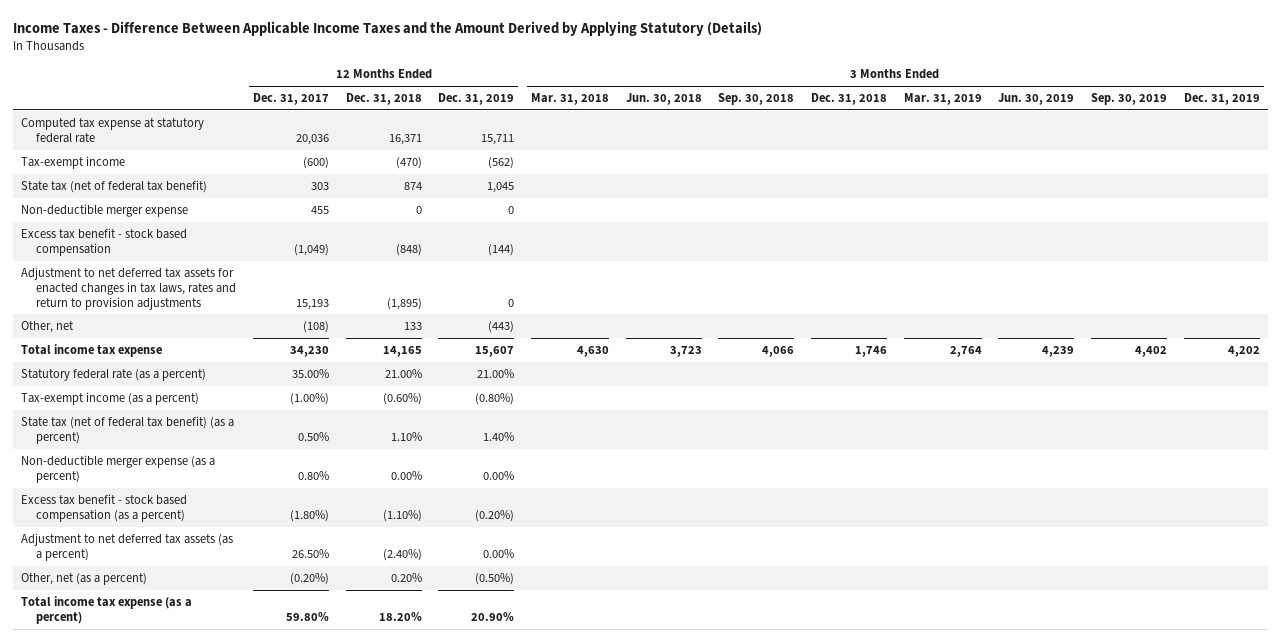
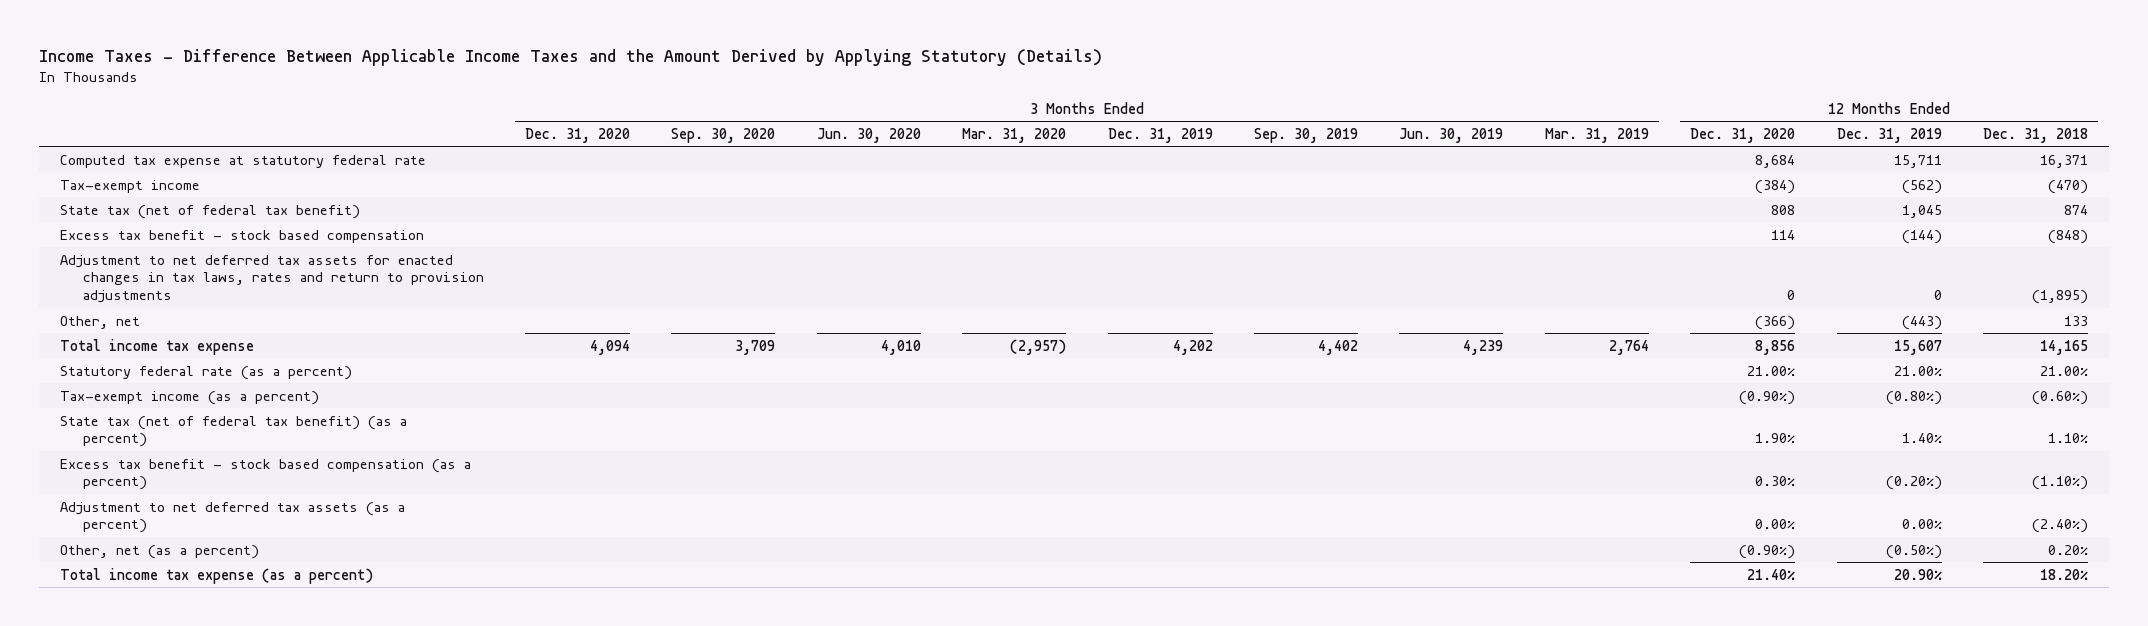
[252,93,329,106] Dec. 31, 2017 -> none
[530,93,609,106] Mar. 31, 2018 -> none
[625,93,702,106] Jun. 30, 2018 -> none
[718,93,795,106] Sep. 30, 2018 -> none
[810,93,887,106] Dec. 31, 2018 -> none
none -> [524,127,630,143] Dec. 31, 2020
none -> [671,127,776,143] Sep. 30, 2020
none -> [816,127,921,143] Jun. 30, 2020
none -> [962,127,1067,143] Mar. 31, 2020
none -> [1690,127,1796,143] Dec. 31, 2020
[21,204,189,218] Non-deductible merger expense -> none
[21,455,216,483] Non-deductible merger expense (as a percent) -> none

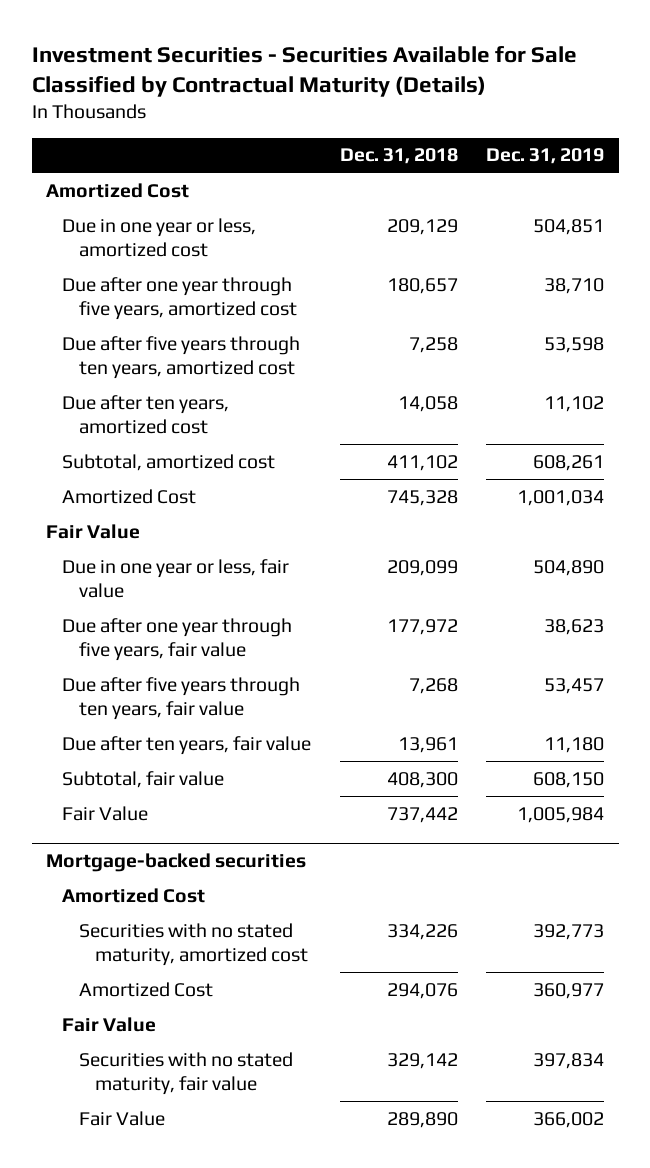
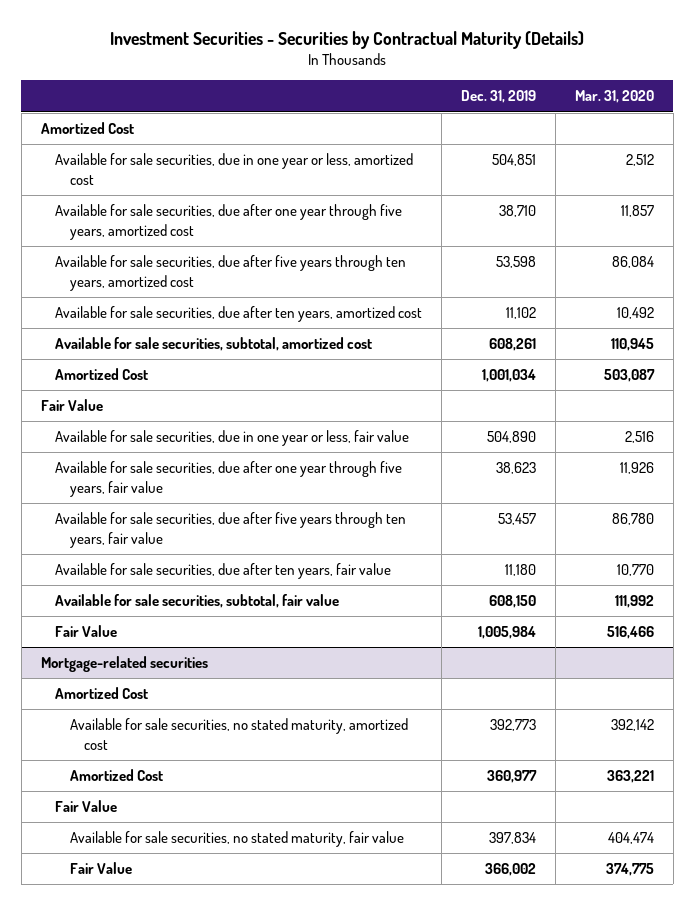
[31,45,577,97] Investment Securities - Securities Available for Sale Classified by Contractual Maturity (Details) -> [110,30,585,49] Investment Securities - Securities by Contractual Maturity (Details)
[339,148,458,165] Dec. 31, 2018 -> none
none -> [574,90,654,104] Mar. 31, 2020
[62,217,257,257] Due in one year or less, amortized cost -> [55,153,414,185] Available for sale securities, due in one year or less, amortized cost
[62,276,297,320] Due after one year through five years, amortized cost -> [55,204,403,240] Available for sale securities, due after one year through five years, amortized cost
[62,335,301,379] Due after five years through ten years, amortized cost -> [55,255,407,291] Available for sale securities, due after five years through ten years, amortized cost
[62,394,230,434] Due after ten years, amortized cost -> [55,306,423,323] Available for sale securities, due after ten years, amortized cost
[62,453,276,471] Subtotal, amortized cost -> [55,337,373,352] Available for sale securities, subtotal, amortized cost
[62,558,290,598] Due in one year or less, fair value -> [55,430,410,447] Available for sale securities, due in one year or less, fair value
[62,617,293,661] Due after one year through five years, fair value -> [55,461,403,497] Available for sale securities, due after one year through five years, fair value
[62,676,301,720] Due after five years through ten years, fair value -> [55,512,407,548] Available for sale securities, due after five years through ten years, fair value
[62,735,312,755] Due after ten years, fair value -> [55,563,392,580] Available for sale securities, due after ten years, fair value
[62,770,225,788] Subtotal, fair value -> [55,594,340,609] Available for sale securities, subtotal, fair value
[45,852,306,872] Mortgage-backed securities -> [40,656,208,673] Mortgage-related securities
[78,922,309,966] Securities with no stated maturity, amortized cost -> [69,718,408,750] Available for sale securities, no stated maturity, amortized cost
[78,1051,293,1095] Securities with no stated maturity, fair value -> [69,831,404,848] Available for sale securities, no stated maturity, fair value

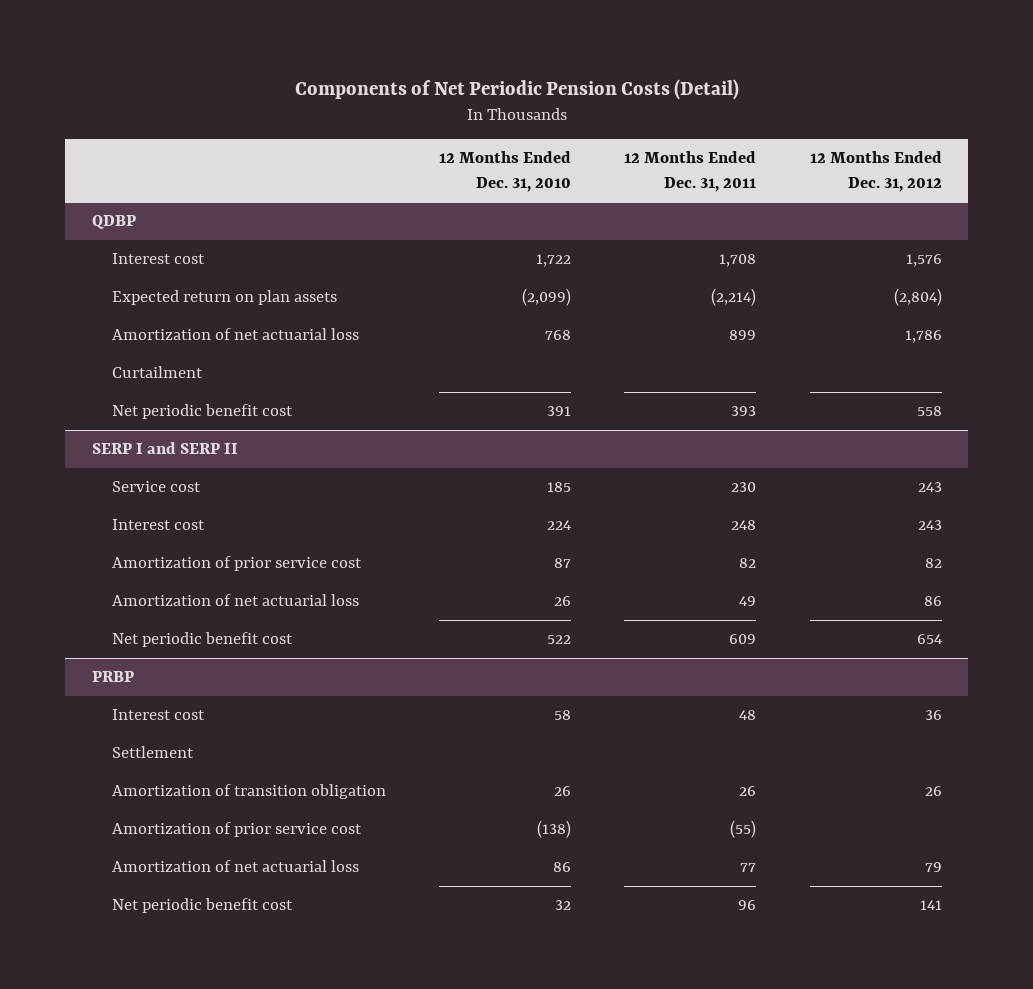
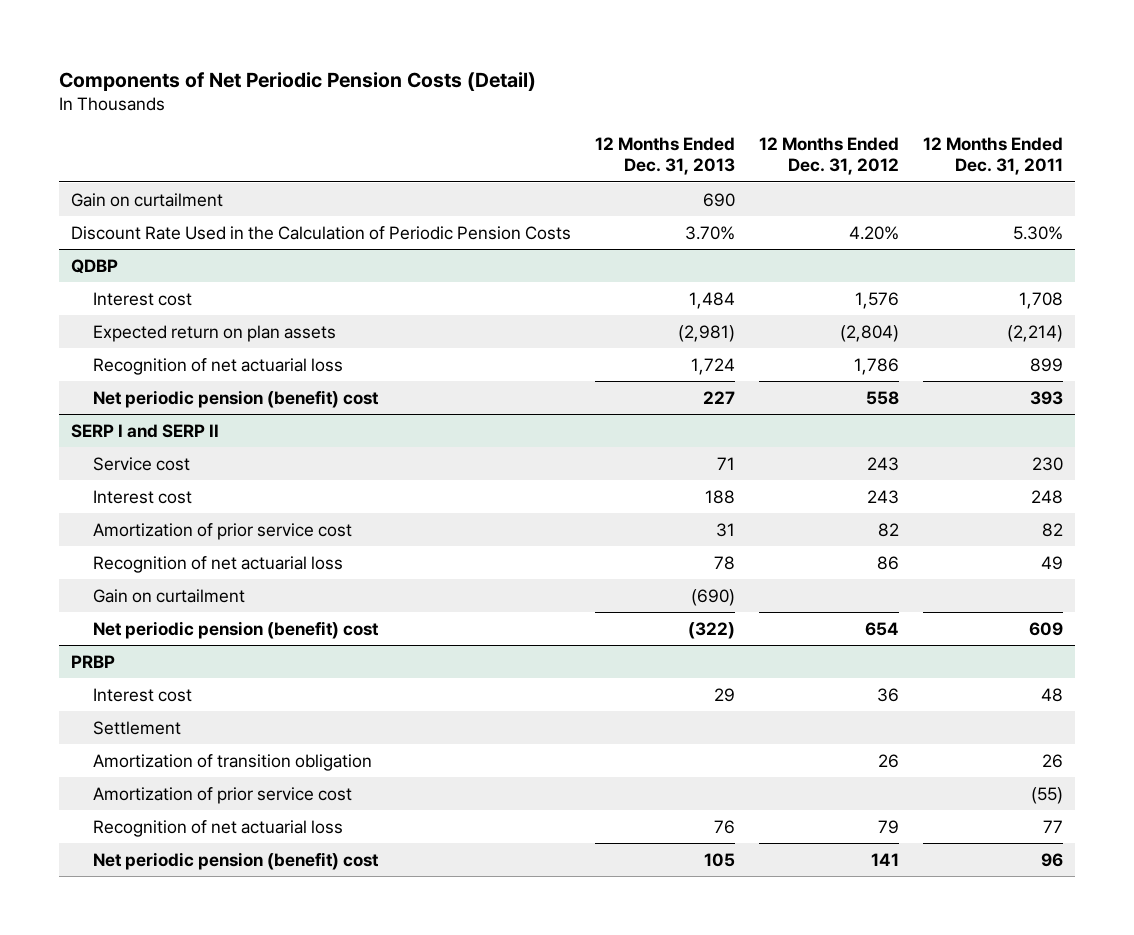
[439,151,572,192] 12 Months Ended Dec. 31, 2010 -> none
none -> [595,137,736,176] 12 Months Ended Dec. 31, 2013
none -> [71,192,224,207] Gain on curtailment
none -> [71,225,572,240] Discount Rate Used in the Calculation of Periodic Pension Costs
[111,366,203,379] Curtailment -> none
[111,328,359,341] Amortization of net actuarial loss -> [92,357,343,375] Recognition of net actuarial loss
[111,404,293,420] Net periodic benefit cost -> [92,389,379,408] Net periodic pension (benefit) cost
[111,594,359,607] Amortization of net actuarial loss -> [92,555,343,573] Recognition of net actuarial loss
none -> [92,588,245,603] Gain on curtailment
[111,632,293,648] Net periodic benefit cost -> [92,620,379,639] Net periodic pension (benefit) cost
[111,860,359,873] Amortization of net actuarial loss -> [92,819,343,837] Recognition of net actuarial loss
[111,898,293,914] Net periodic benefit cost -> [92,851,379,870] Net periodic pension (benefit) cost

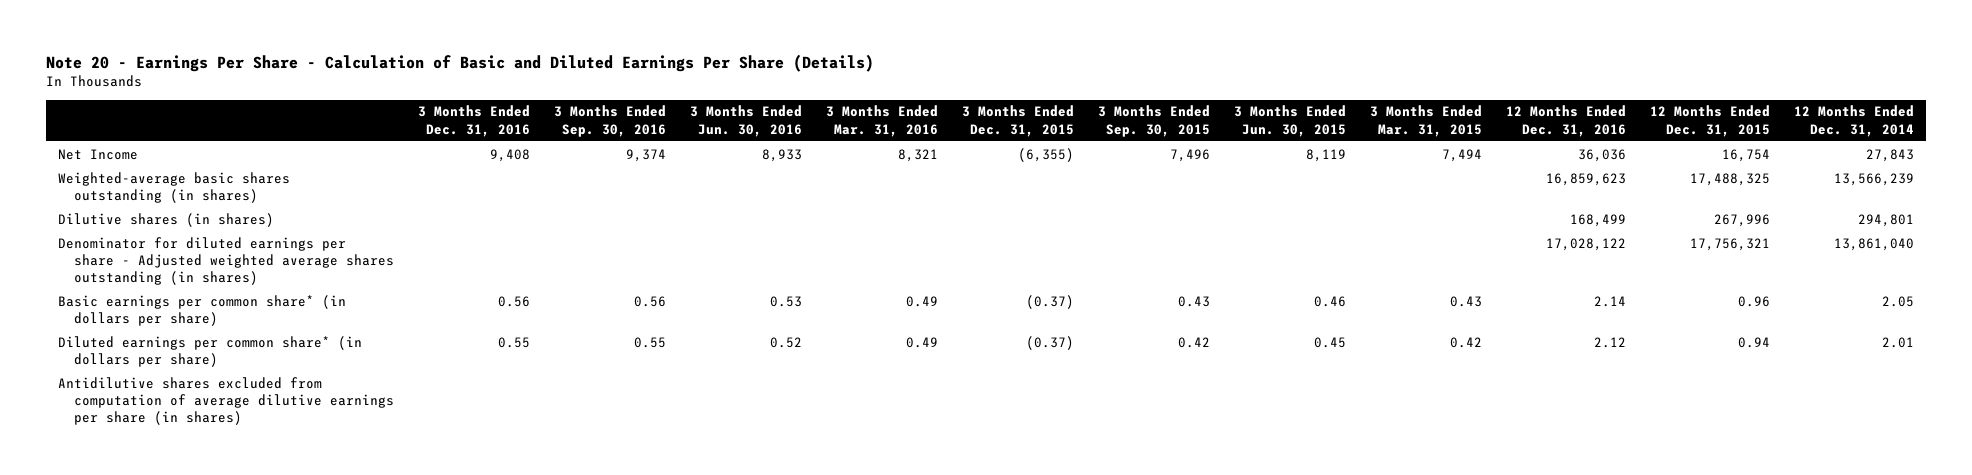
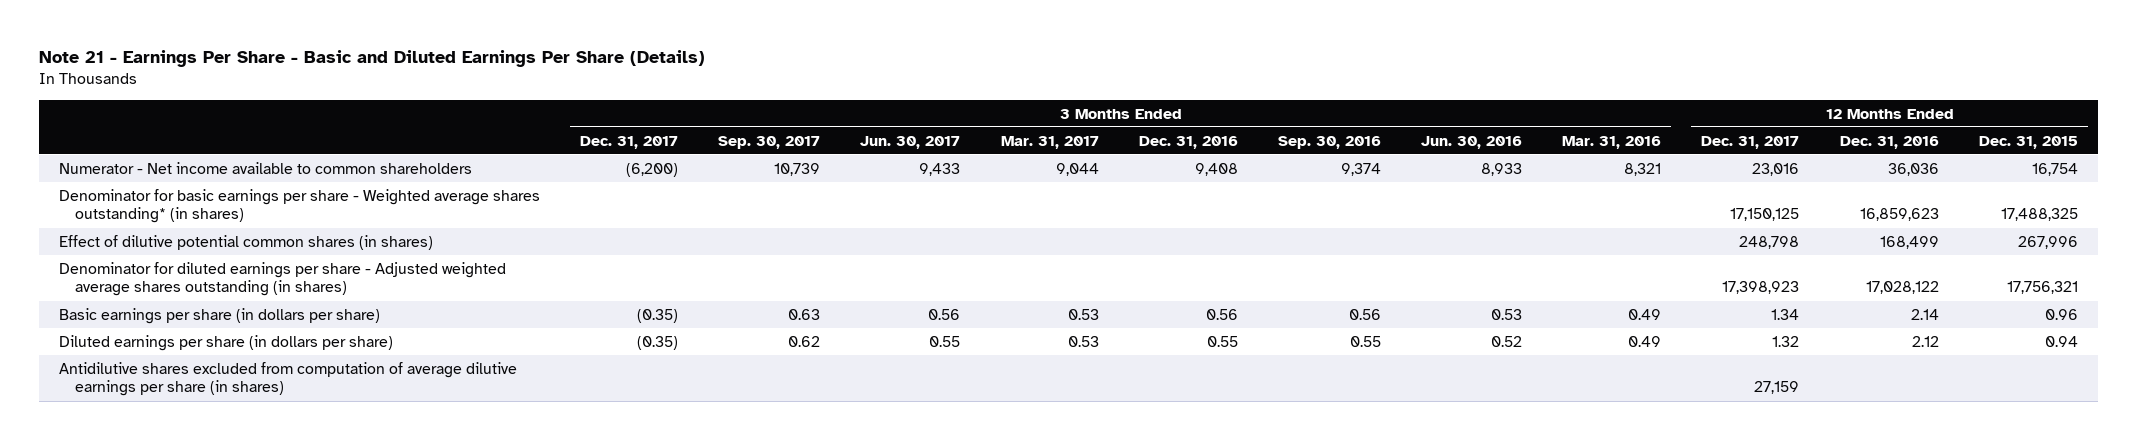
[46,53,875,72] Note 20 - Earnings Per Share - Calculation of Basic and Diluted Earnings Per Share (Details) -> [38,50,705,68] Note 21 - Earnings Per Share - Basic and Diluted Earnings Per Share (Details)
[962,105,1075,137] 3 Months Ended Dec. 31, 2015 -> none
[1098,105,1211,137] 3 Months Ended Sep. 30, 2015 -> none
[1234,105,1347,137] 3 Months Ended Jun. 30, 2015 -> none
[1370,105,1483,137] 3 Months Ended Mar. 31, 2015 -> none
[1794,105,1915,137] 12 Months Ended Dec. 31, 2014 -> none
none -> [580,135,679,149] Dec. 31, 2017
none -> [718,135,821,149] Sep. 30, 2017
none -> [860,135,961,149] Jun. 30, 2017
none -> [1000,135,1099,149] Mar. 31, 2017
none -> [1701,135,1800,149] Dec. 31, 2017
[58,148,139,160] Net Income -> [59,161,473,174] Numerator - Net income available to common shareholders
[58,171,291,203] Weighted-average basic shares outstanding (in shares) -> [59,188,541,224] Denominator for basic earnings per share - Weighted average shares outstanding* (in shares)
[58,212,275,227] Dilutive shares (in shares) -> [59,234,434,250] Effect of dilutive potential common shares (in shares)
[58,294,347,326] Basic earnings per common share* (in dollars per share) -> [59,307,381,324] Basic earnings per share (in dollars per share)
[58,335,363,367] Diluted earnings per common share* (in dollars per share) -> [59,334,394,351] Diluted earnings per share (in dollars per share)

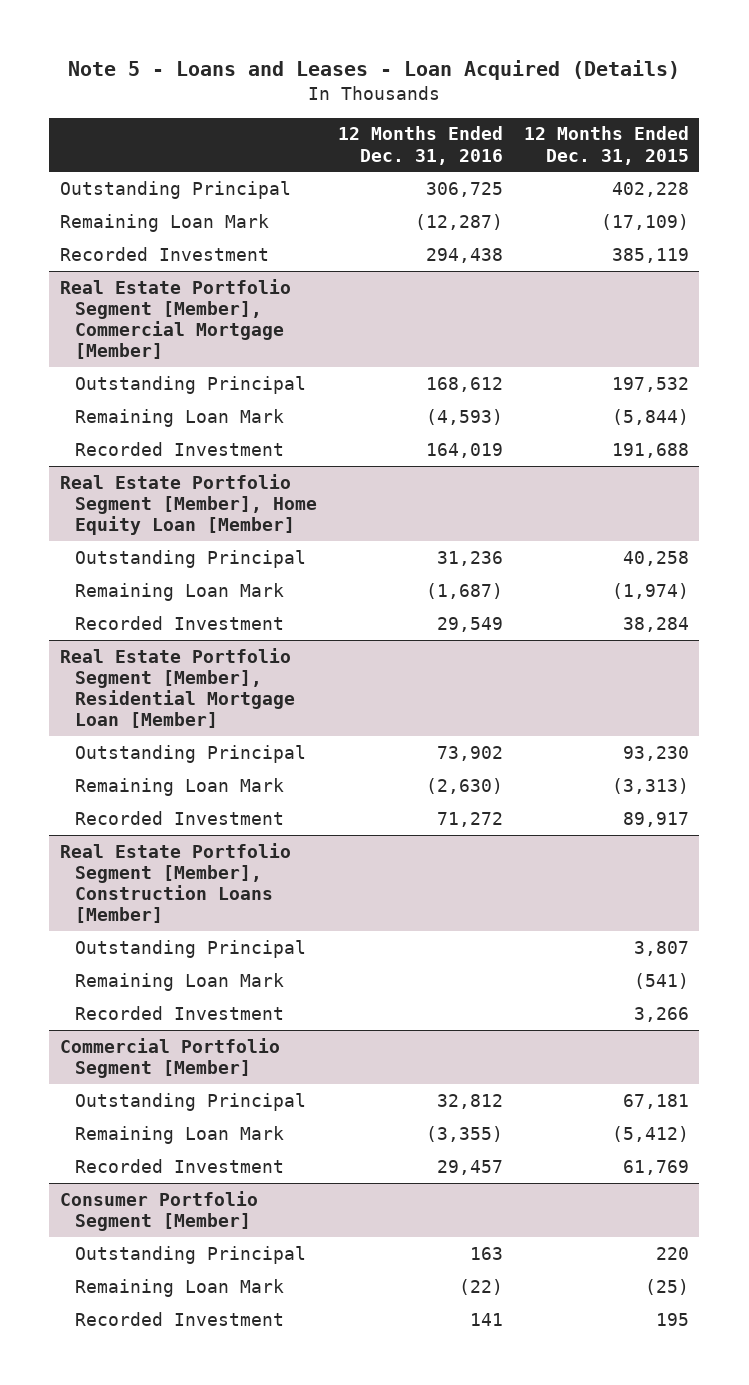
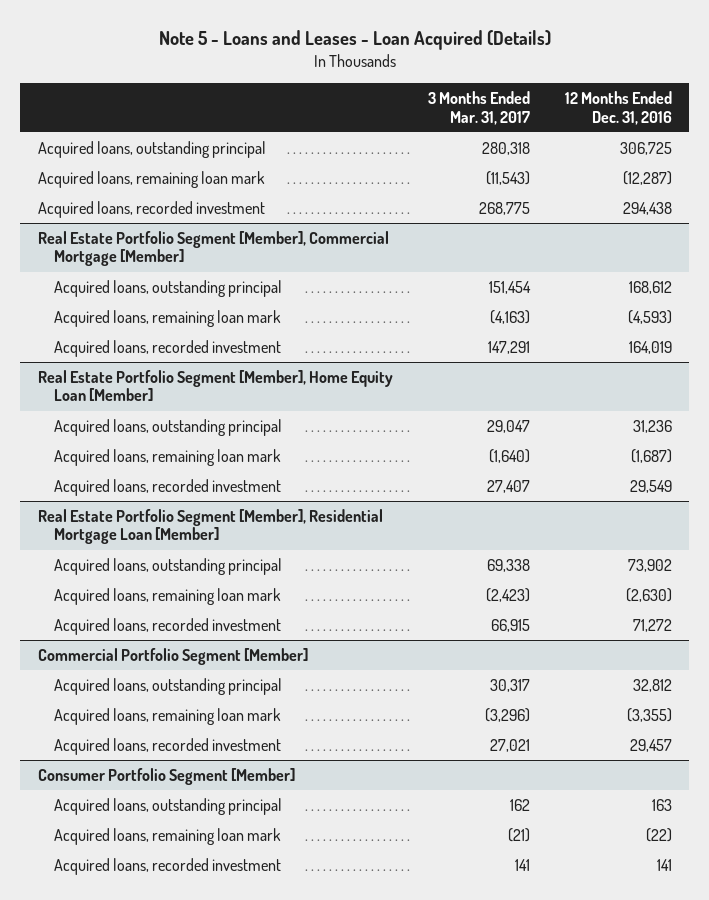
[523,126,689,165] 12 Months Ended Dec. 31, 2015 -> none
none -> [427,90,530,125] 3 Months Ended Mar. 31, 2017
[59,180,291,199] Outstanding Principal -> [37,140,266,158] Acquired loans, outstanding principal
[59,213,269,232] Remaining Loan Mark -> [37,170,265,188] Acquired loans, remaining loan mark
[59,246,269,261] Recorded Investment -> [37,200,265,218] Acquired loans, recorded investment
[74,375,306,394] Outstanding Principal -> [54,279,283,297] Acquired loans, outstanding principal
[74,408,284,427] Remaining Loan Mark -> [54,309,282,327] Acquired loans, remaining loan mark
[74,441,284,456] Recorded Investment -> [54,339,282,357] Acquired loans, recorded investment
[74,549,306,568] Outstanding Principal -> [54,418,283,436] Acquired loans, outstanding principal
[74,582,284,601] Remaining Loan Mark -> [54,448,282,466] Acquired loans, remaining loan mark
[74,615,284,630] Recorded Investment -> [54,478,282,496] Acquired loans, recorded investment
[59,842,291,924] Real Estate Portfolio Segment [Member], Construction Loans [Member] -> none
[74,939,306,958] Outstanding Principal -> none
[74,972,284,991] Remaining Loan Mark -> none
[74,1005,284,1020] Recorded Investment -> none
[74,744,306,763] Outstanding Principal -> [54,557,283,575] Acquired loans, outstanding principal
[74,777,284,796] Remaining Loan Mark -> [54,587,282,605] Acquired loans, remaining loan mark
[74,810,284,825] Recorded Investment -> [54,617,282,635] Acquired loans, recorded investment
[74,1092,306,1111] Outstanding Principal -> [54,677,283,695] Acquired loans, outstanding principal
[74,1125,284,1144] Remaining Loan Mark -> [54,707,282,725] Acquired loans, remaining loan mark
[74,1158,284,1173] Recorded Investment -> [54,737,282,755] Acquired loans, recorded investment
[74,1245,306,1264] Outstanding Principal -> [54,797,283,815] Acquired loans, outstanding principal
[74,1278,284,1297] Remaining Loan Mark -> [54,827,282,845] Acquired loans, remaining loan mark
[74,1311,284,1326] Recorded Investment -> [54,857,282,875] Acquired loans, recorded investment

